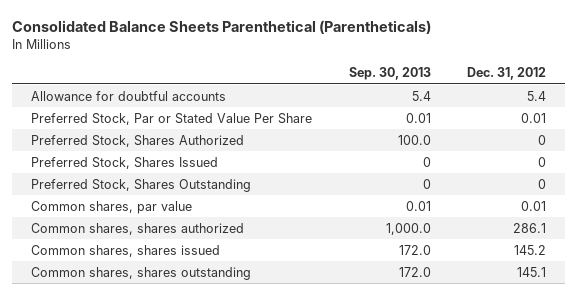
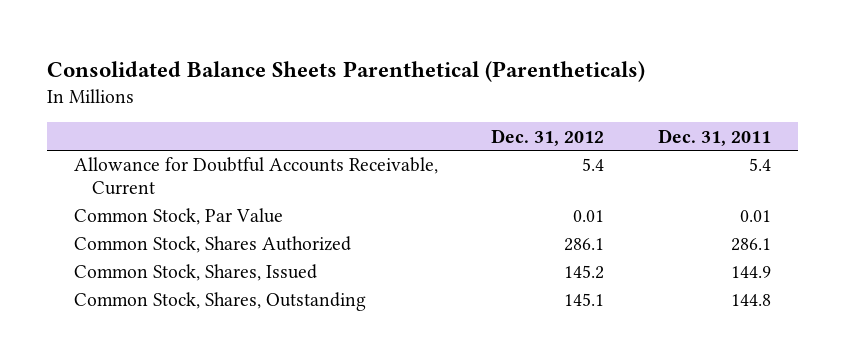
[348,67,431,81] Sep. 30, 2013 -> none
none -> [657,128,771,146] Dec. 31, 2011
[30,112,312,125] Preferred Stock, Par or Stated Value Per Share -> none
[30,134,244,147] Preferred Stock, Shares Authorized -> none
[30,156,218,169] Preferred Stock, Shares Issued -> none
[30,178,251,192] Preferred Stock, Shares Outstanding -> none
[30,90,226,101] Allowance for doubtful accounts -> [73,157,438,196] Allowance for Doubtful Accounts Receivable, Current
[30,200,192,214] Common shares, par value -> [73,208,283,226] Common Stock, Par Value
[30,222,244,235] Common shares, shares authorized -> [73,236,351,254] Common Stock, Shares Authorized
[30,244,220,257] Common shares, shares issued -> [73,264,317,282] Common Stock, Shares, Issued
[30,266,251,280] Common shares, shares outstanding -> [73,292,366,312] Common Stock, Shares, Outstanding

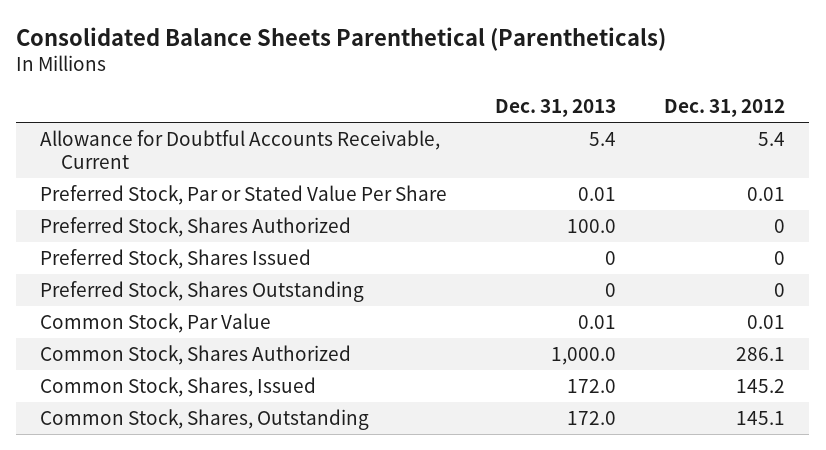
[657,128,771,146] Dec. 31, 2011 -> none
none -> [495,99,617,118] Dec. 31, 2013
none -> [40,184,448,205] Preferred Stock, Par or Stated Value Per Share
none -> [40,216,352,237] Preferred Stock, Shares Authorized
none -> [40,248,312,269] Preferred Stock, Shares Issued
none -> [40,280,365,302] Preferred Stock, Shares Outstanding

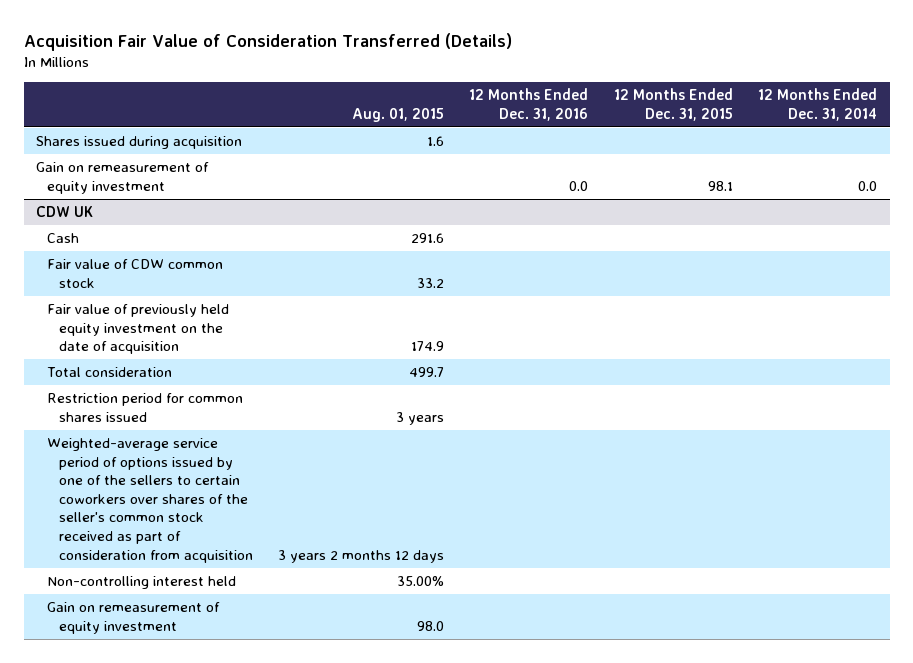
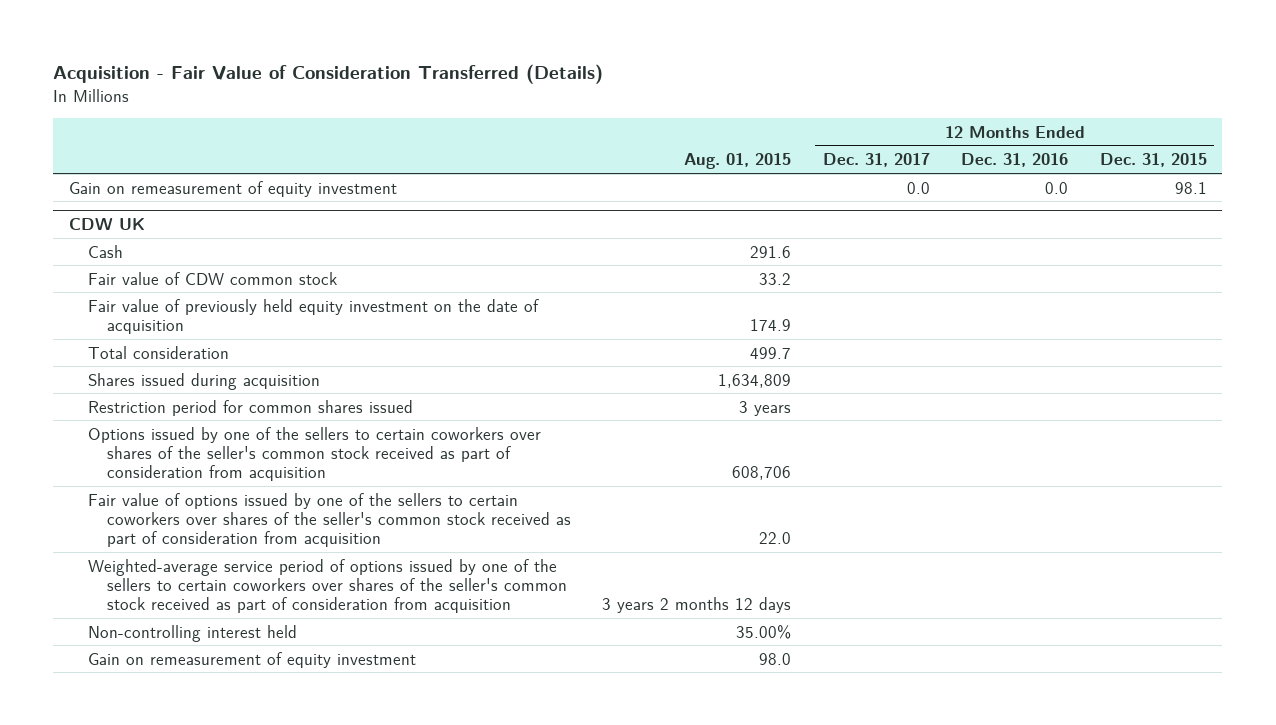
[23,32,512,51] Acquisition Fair Value of Consideration Transferred (Details) -> [53,64,604,85] Acquisition - Fair Value of Consideration Transferred (Details)
[757,88,877,121] 12 Months Ended Dec. 31, 2014 -> none
none -> [822,153,930,168] Dec. 31, 2017
[36,136,243,150] Shares issued during acquisition -> none
none -> [88,372,321,390] Shares issued during acquisition
none -> [88,426,542,482] Options issued by one of the sellers to certain coworkers over shares of the seller's common stock received as part of consideration from acquisition
none -> [88,492,572,548] Fair value of options issued by one of the sellers to certain coworkers over shares of the seller's common stock received as part of consideration from acquisition

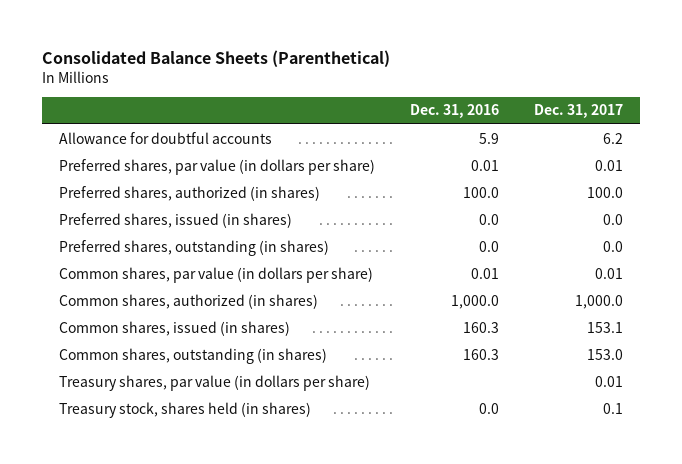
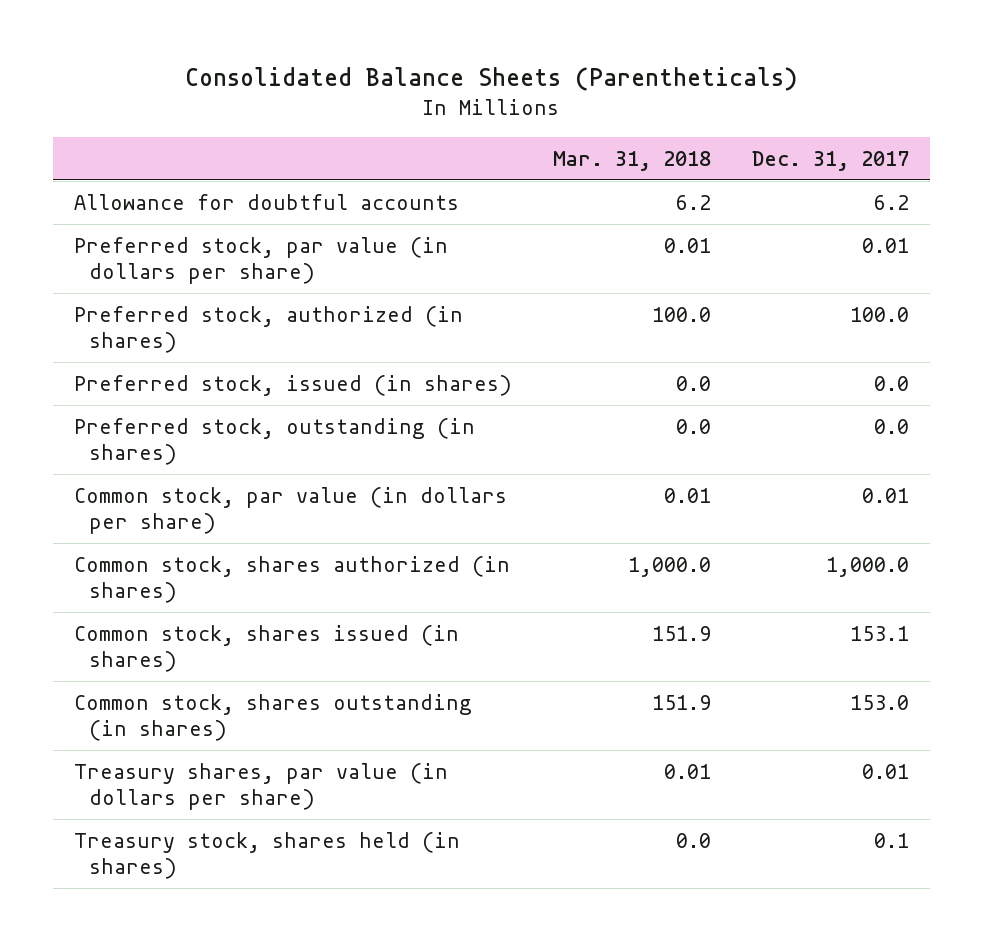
[41,49,390,67] Consolidated Balance Sheets (Parenthetical) -> [185,67,798,92] Consolidated Balance Sheets (Parentheticals)
[409,104,499,119] Dec. 31, 2016 -> none
none -> [552,150,711,171] Mar. 31, 2018
[59,158,376,175] Preferred shares, par value (in dollars per share) -> [73,236,448,284] Preferred stock, par value (in dollars per share)
[59,185,321,201] Preferred shares, authorized (in shares) -> [73,305,463,353] Preferred stock, authorized (in shares)
[59,212,293,228] Preferred shares, issued (in shares) -> [73,374,512,396] Preferred stock, issued (in shares)
[59,239,330,256] Preferred shares, outstanding (in shares) -> [73,417,475,465] Preferred stock, outstanding (in shares)
[59,266,374,283] Common shares, par value (in dollars per share) -> [73,486,507,534] Common stock, par value (in dollars per share)
[59,293,319,309] Common shares, authorized (in shares) -> [73,555,510,603] Common stock, shares authorized (in shares)
[59,320,291,336] Common shares, issued (in shares) -> [73,624,459,672] Common stock, shares issued (in shares)
[59,347,328,364] Common shares, outstanding (in shares) -> [73,693,472,741] Common stock, shares outstanding (in shares)

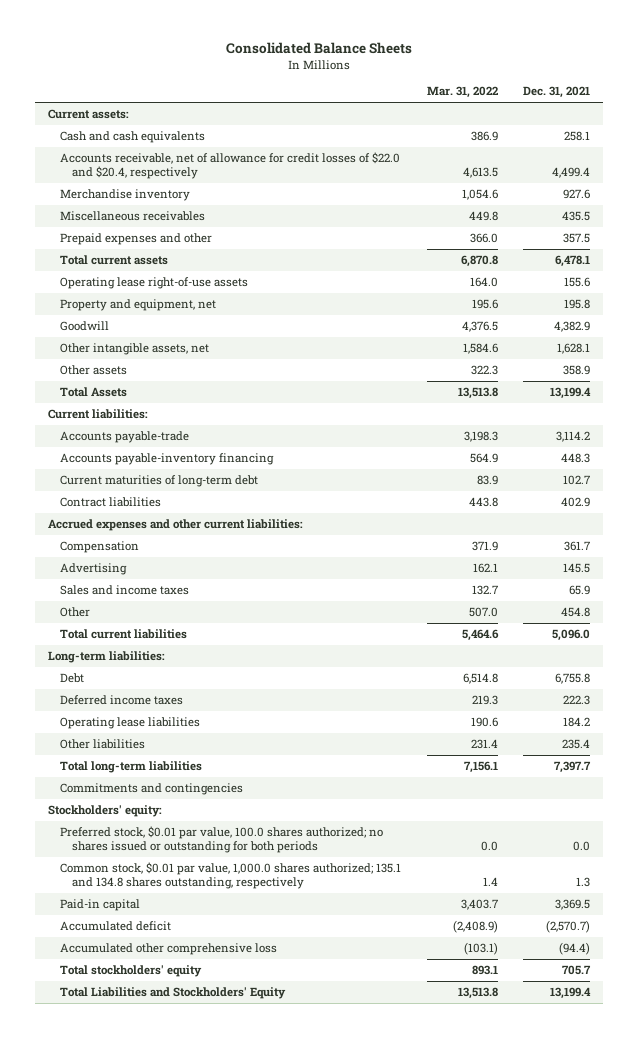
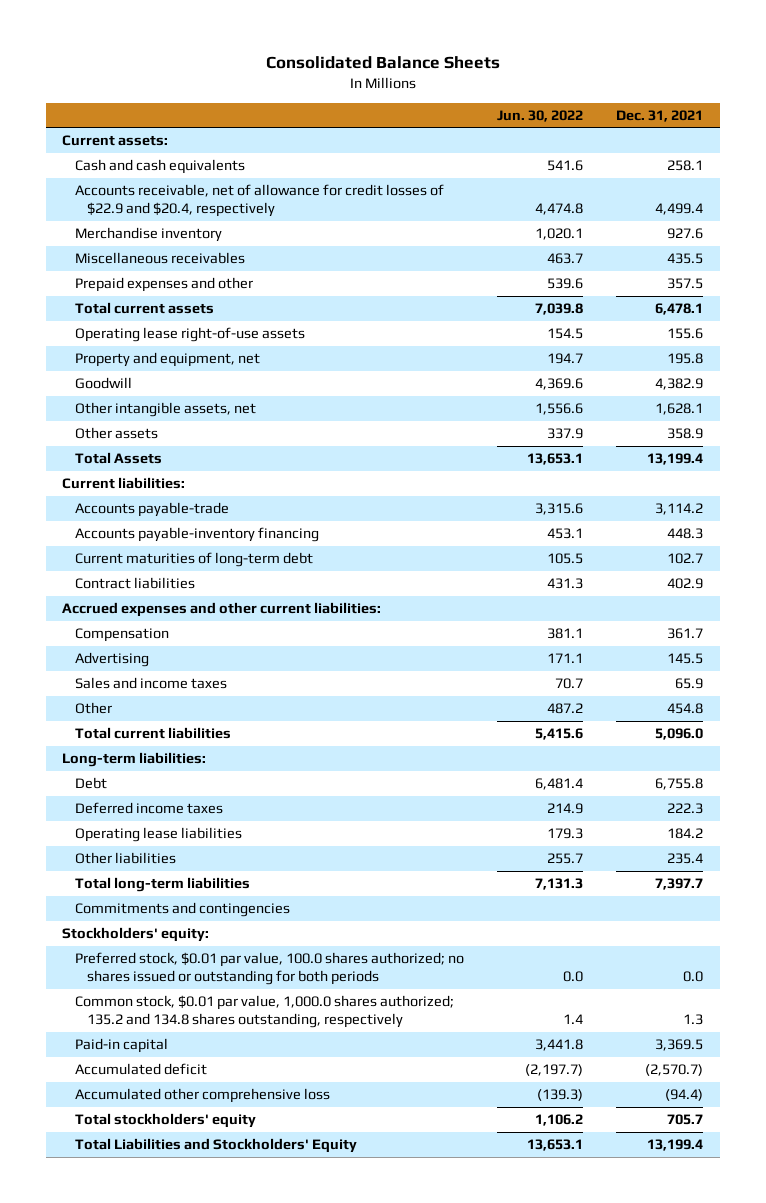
[426,86,498,99] Mar. 31, 2022 -> none
none -> [497,109,584,122] Jun. 30, 2022
[60,152,401,179] Accounts receivable, net of allowance for credit losses of $22.0 and $20.4, respectively -> [74,184,444,218] Accounts receivable, net of allowance for credit losses of $22.9 and $20.4, respectively
[60,862,402,889] Common stock, $0.01 par value, 1,000.0 shares authorized; 135.1 and 134.8 shares outstanding, respectively -> [74,995,454,1029] Common stock, $0.01 par value, 1,000.0 shares authorized; 135.2 and 134.8 shares outstanding, respectively

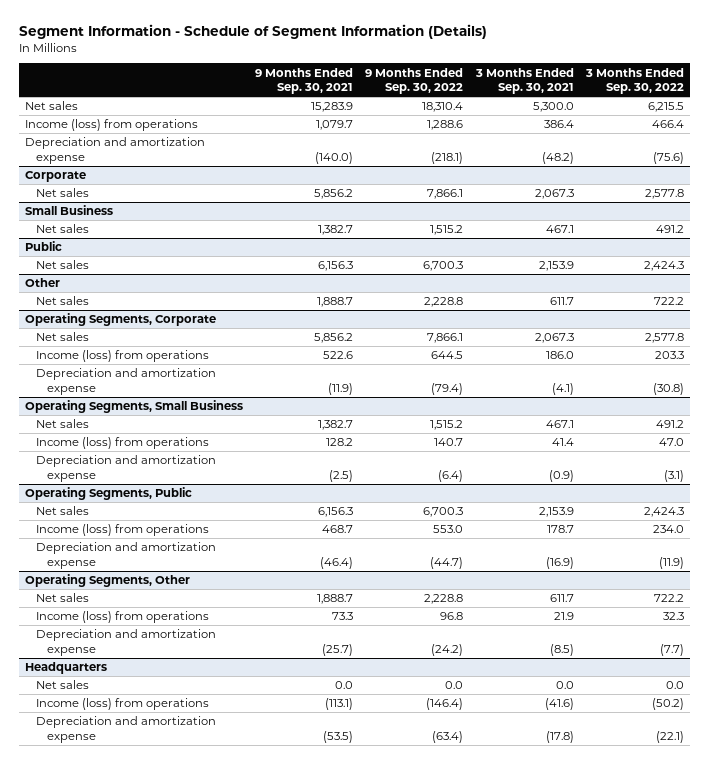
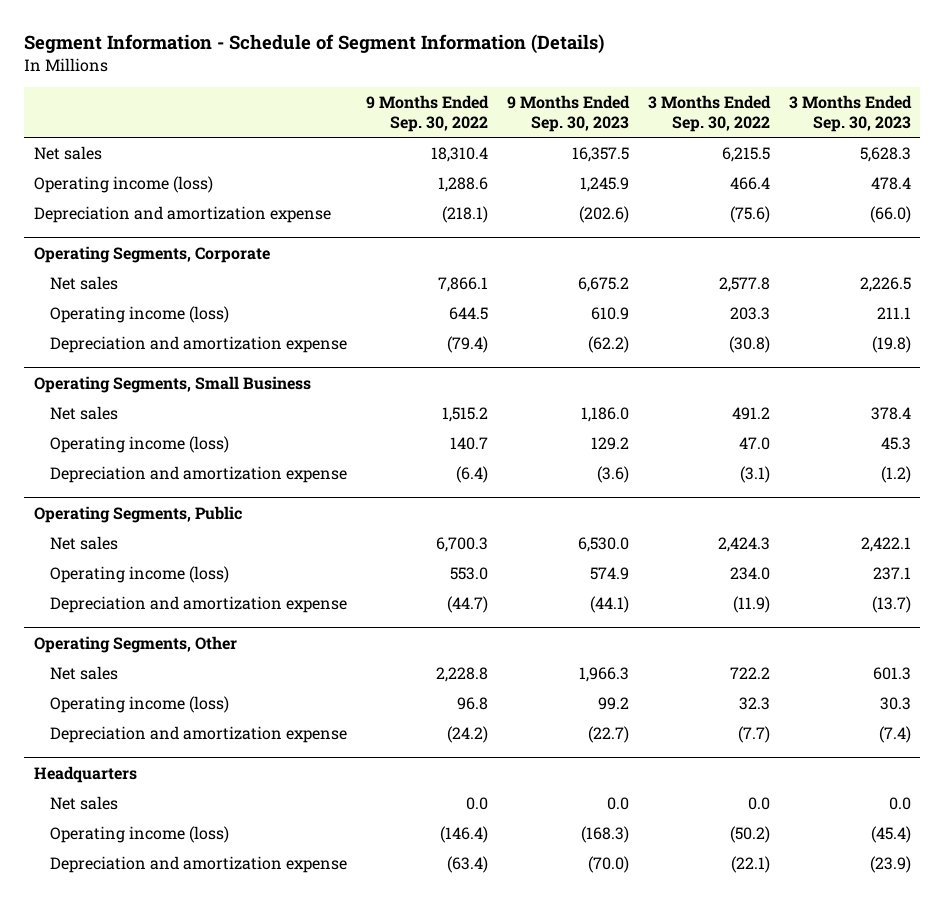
[254,67,353,95] 9 Months Ended Sep. 30, 2021 -> none
[474,67,574,95] 3 Months Ended Sep. 30, 2021 -> none
none -> [507,94,631,132] 9 Months Ended Sep. 30, 2023
none -> [788,94,912,132] 3 Months Ended Sep. 30, 2023
[24,119,198,132] Income (loss) from operations -> [33,175,213,193] Operating income (loss)
[24,171,86,183] Corporate -> none
[35,188,89,198] Net sales -> none
[24,205,113,216] Small Business -> none
[35,224,89,234] Net sales -> none
[24,241,62,252] Public -> none
[35,260,89,270] Net sales -> none
[24,278,60,288] Other -> none
[35,296,89,306] Net sales -> none
[35,350,209,363] Income (loss) from operations -> [50,305,230,323] Operating income (loss)
[35,437,209,450] Income (loss) from operations -> [50,435,230,453] Operating income (loss)
[35,524,209,537] Income (loss) from operations -> [50,565,230,583] Operating income (loss)
[35,611,209,624] Income (loss) from operations -> [50,695,230,713] Operating income (loss)
[35,698,209,711] Income (loss) from operations -> [50,825,230,843] Operating income (loss)

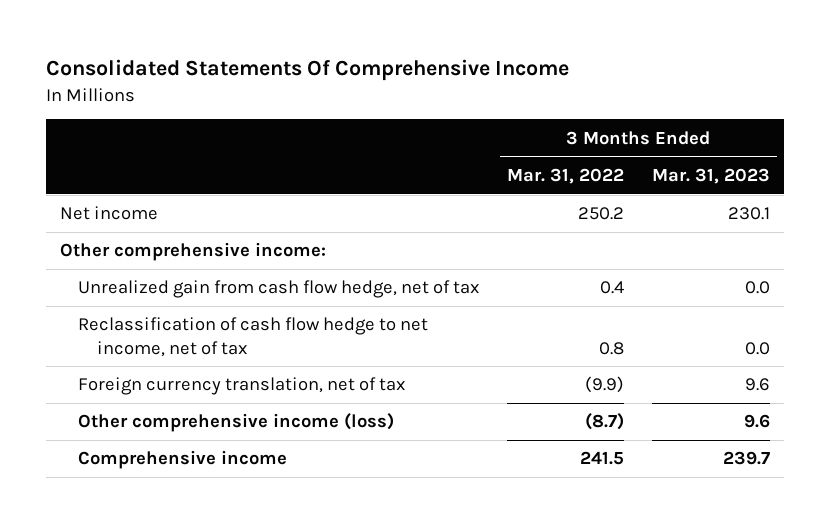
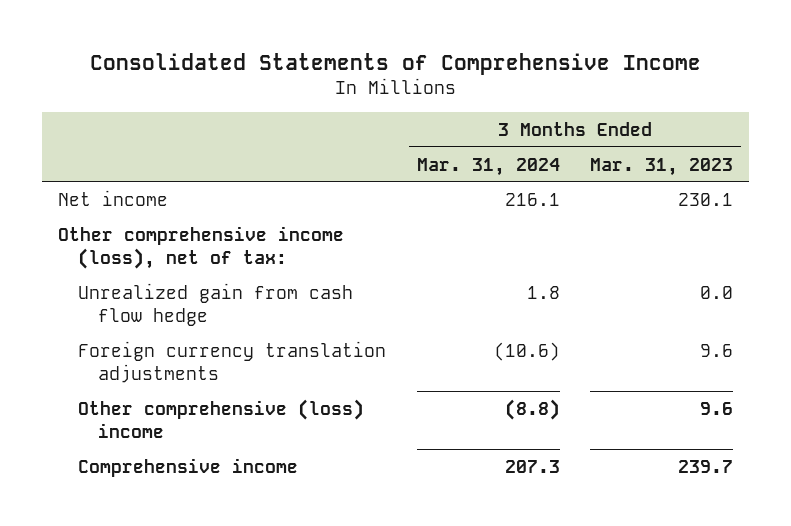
[46,59,570,82] Consolidated Statements Of Comprehensive Income -> [89,53,701,76] Consolidated Statements of Comprehensive Income
[507,167,625,184] Mar. 31, 2022 -> none
none -> [416,157,560,176] Mar. 31, 2024
[78,317,429,357] Reclassification of cash flow hedge to net income, net of tax -> none
[60,242,327,262] Other comprehensive income: -> [57,225,344,269] Other comprehensive income (loss), net of tax:
[78,280,480,299] Unrealized gain from cash flow hedge, net of tax -> [77,282,353,326] Unrealized gain from cash flow hedge
[78,377,406,396] Foreign currency translation, net of tax -> [77,340,386,383] Foreign currency translation adjustments
[78,413,395,433] Other comprehensive income (loss) -> [77,398,364,438] Other comprehensive (loss) income

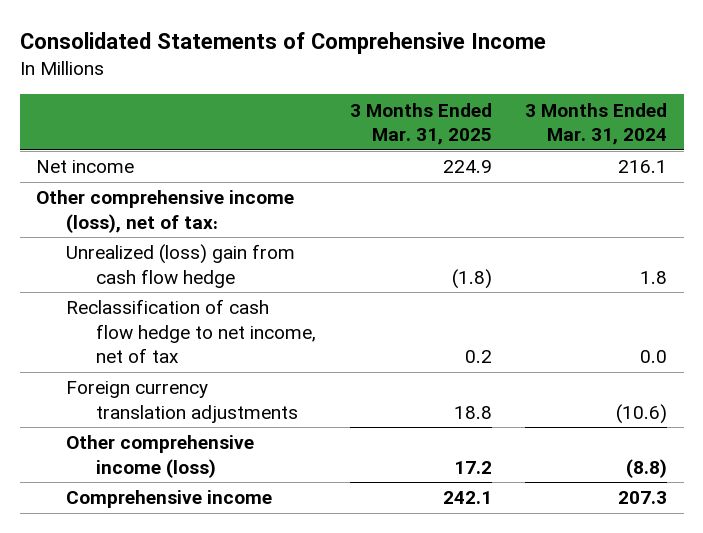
[590,157,734,176] Mar. 31, 2023 -> none
none -> [349,102,492,145] 3 Months Ended Mar. 31, 2025
[77,282,353,326] Unrealized gain from cash flow hedge -> [66,244,296,288] Unrealized (loss) gain from cash flow hedge
none -> [66,299,317,363] Reclassification of cash flow hedge to net income, net of tax
[77,398,364,438] Other comprehensive (loss) income -> [66,435,255,478] Other comprehensive income (loss)

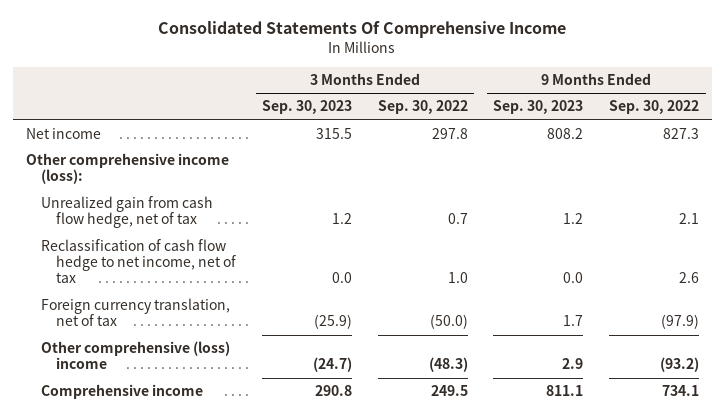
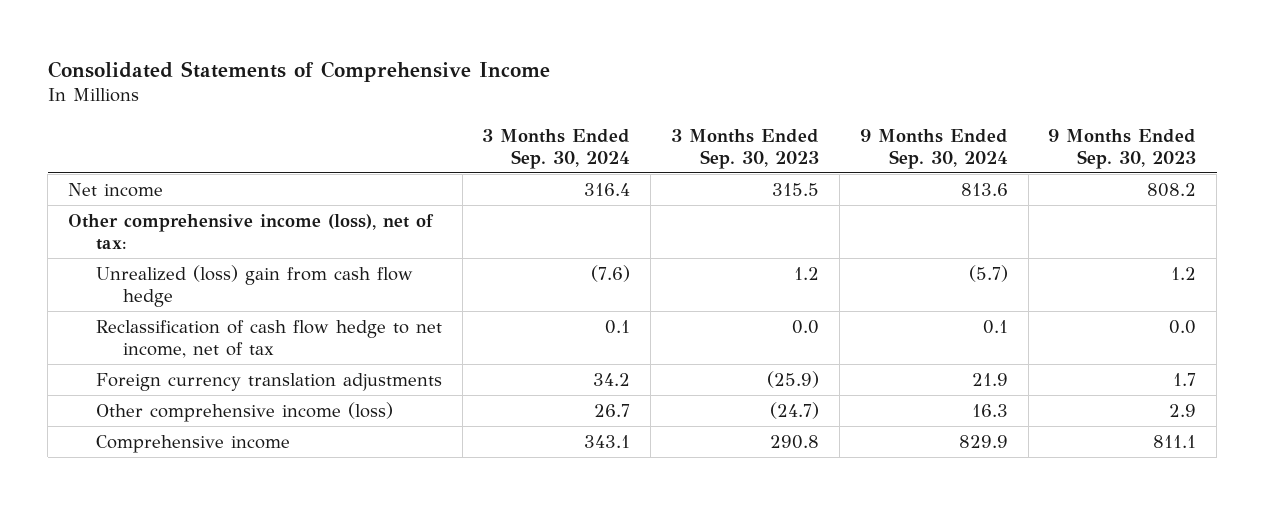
[158,21,567,39] Consolidated Statements Of Comprehensive Income -> [47,60,550,82] Consolidated Statements of Comprehensive Income
[377,100,468,115] Sep. 30, 2022 -> none
[609,100,700,115] Sep. 30, 2022 -> none
none -> [482,128,631,169] 3 Months Ended Sep. 30, 2024
none -> [859,128,1008,169] 9 Months Ended Sep. 30, 2024
[25,153,229,185] Other comprehensive income (loss): -> [68,213,435,251] Other comprehensive income (loss), net of tax:
[40,196,213,229] Unrealized gain from cash flow hedge, net of tax -> [95,264,413,308] Unrealized (loss) gain from cash flow hedge
[40,298,230,327] Foreign currency translation, net of tax -> [95,372,442,391] Foreign currency translation adjustments
[40,341,230,370] Other comprehensive (loss) income -> [95,401,393,422] Other comprehensive income (loss)

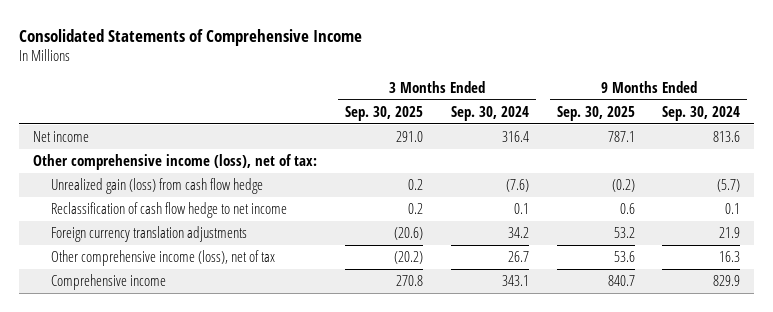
[671,128,820,169] 3 Months Ended Sep. 30, 2023 -> none
[1048,128,1197,169] 9 Months Ended Sep. 30, 2023 -> none
none -> [344,106,423,122] Sep. 30, 2025
none -> [556,106,635,122] Sep. 30, 2025
[95,264,413,308] Unrealized (loss) gain from cash flow hedge -> [51,178,264,195] Unrealized gain (loss) from cash flow hedge
[95,319,442,359] Reclassification of cash flow hedge to net income, net of tax -> [51,202,288,219] Reclassification of cash flow hedge to net income
[95,401,393,422] Other comprehensive income (loss) -> [51,250,276,267] Other comprehensive income (loss), net of tax

